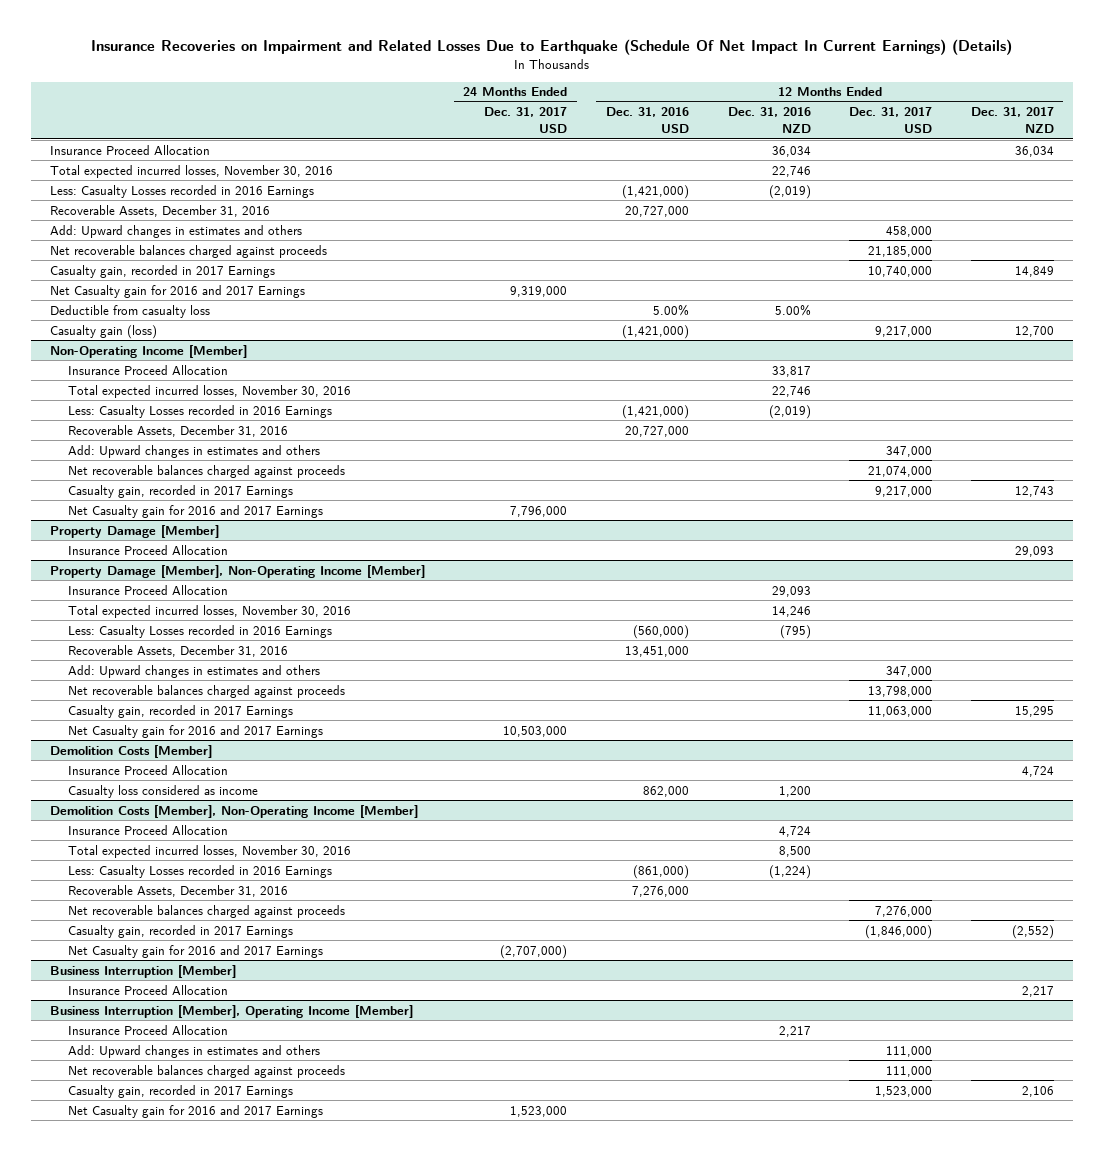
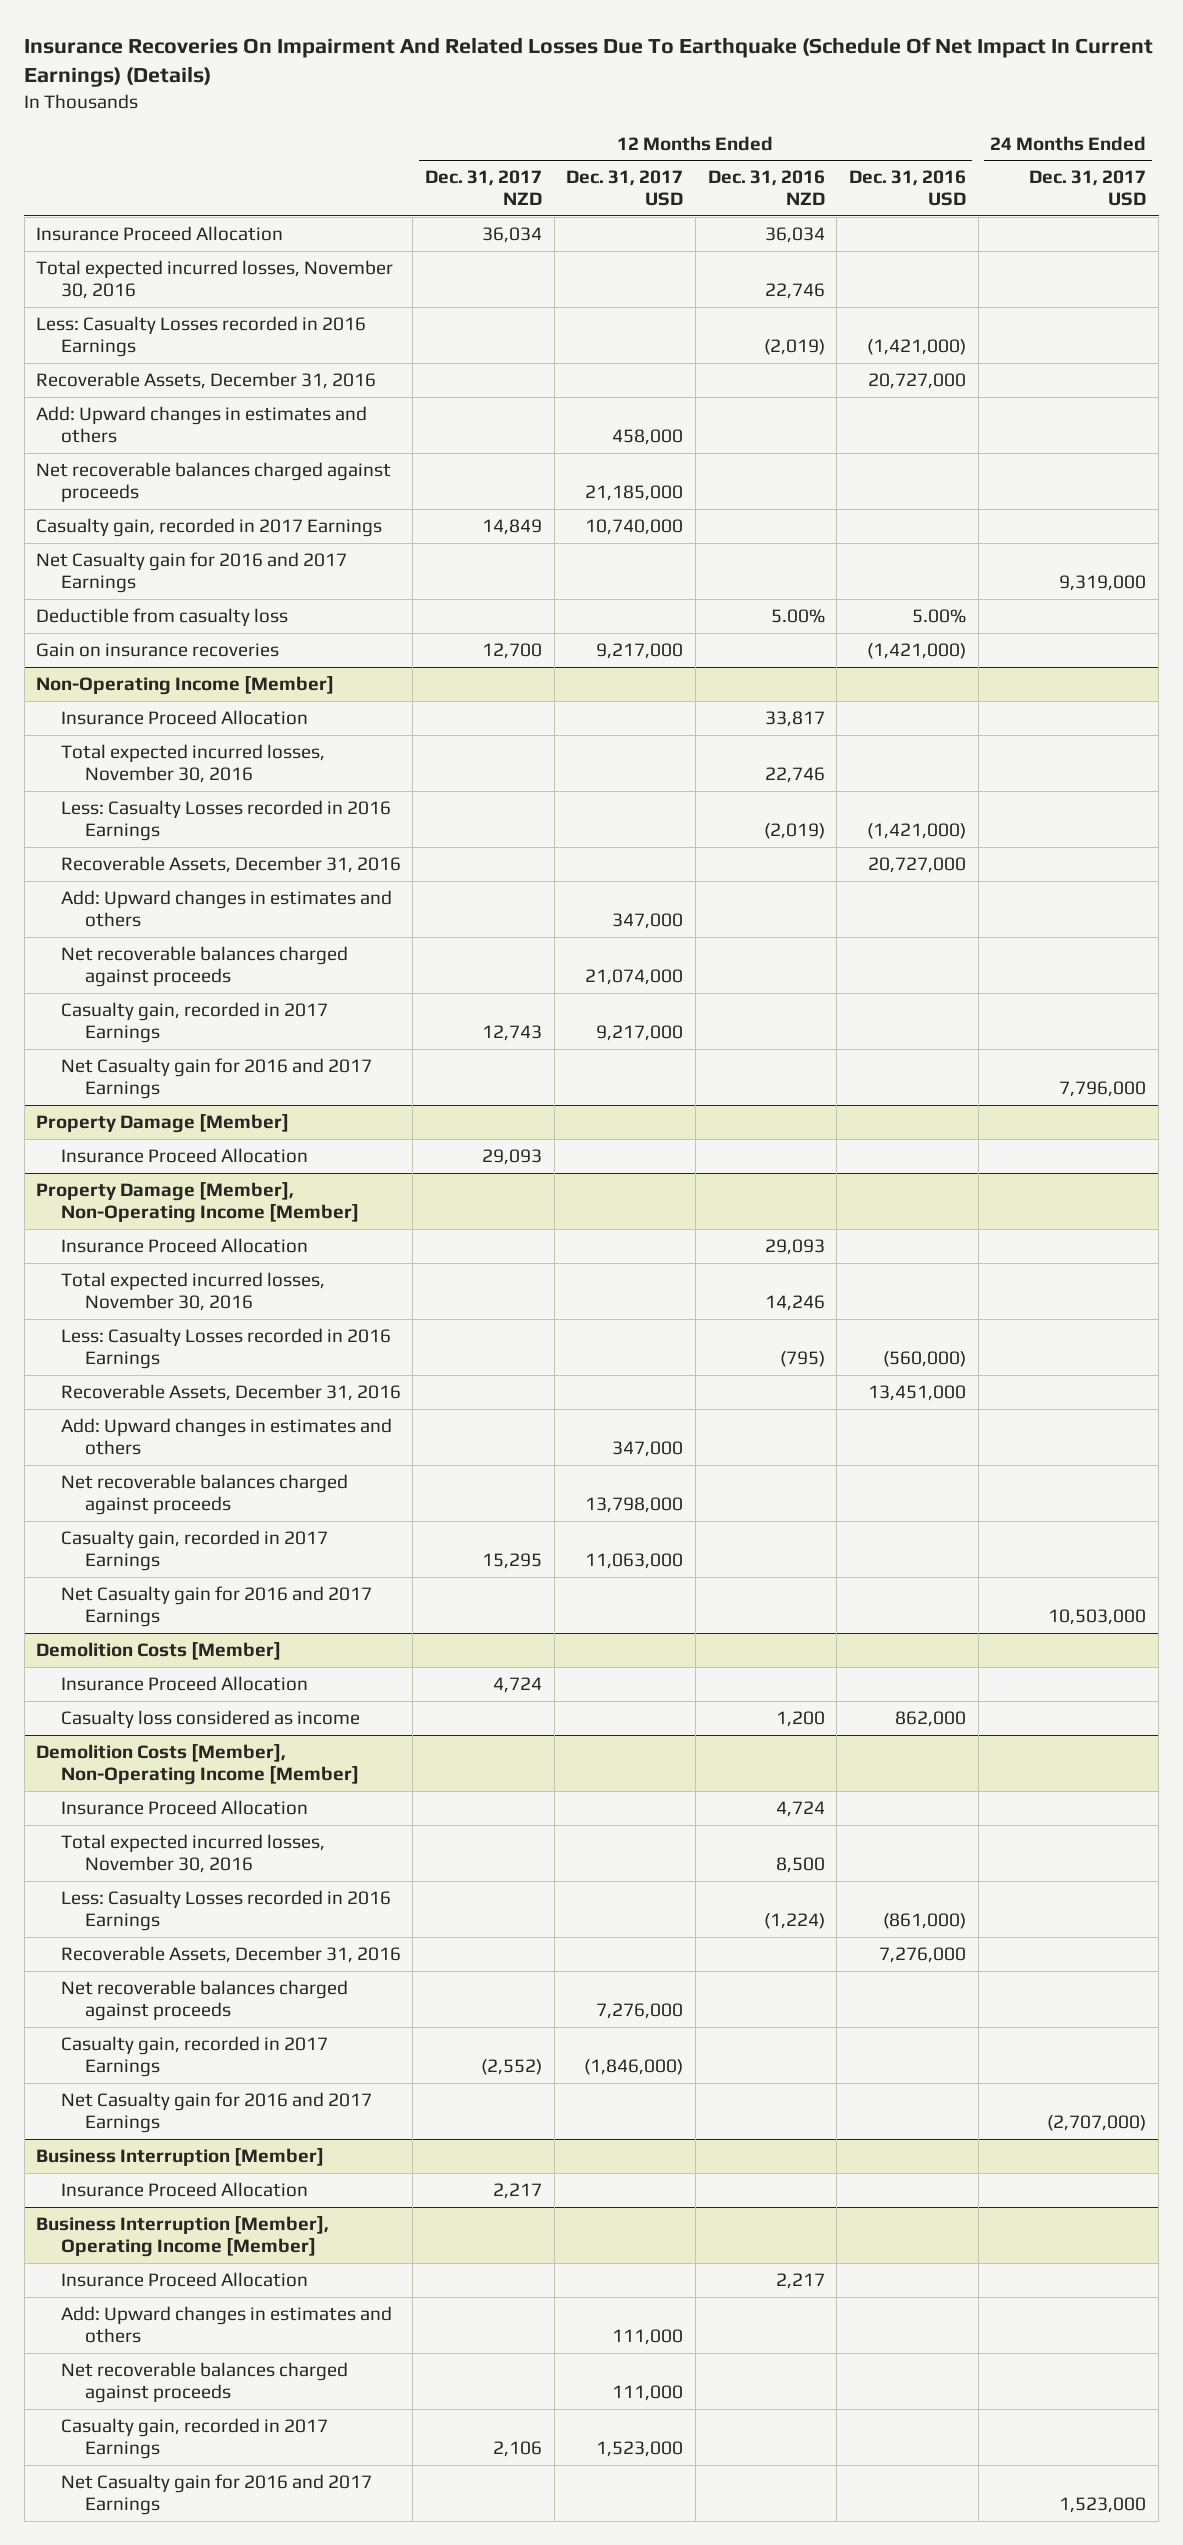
[90,38,1012,55] Insurance Recoveries on Impairment and Related Losses Due to Earthquake (Schedule Of Net Impact In Current Earnings) (Details) -> [24,37,1154,88] Insurance Recoveries On Impairment And Related Losses Due To Earthquake (Schedule Of Net Impact In Current Earnings) (Details)
[49,324,157,339] Casualty gain (loss) -> [36,642,280,657] Gain on insurance recoveries

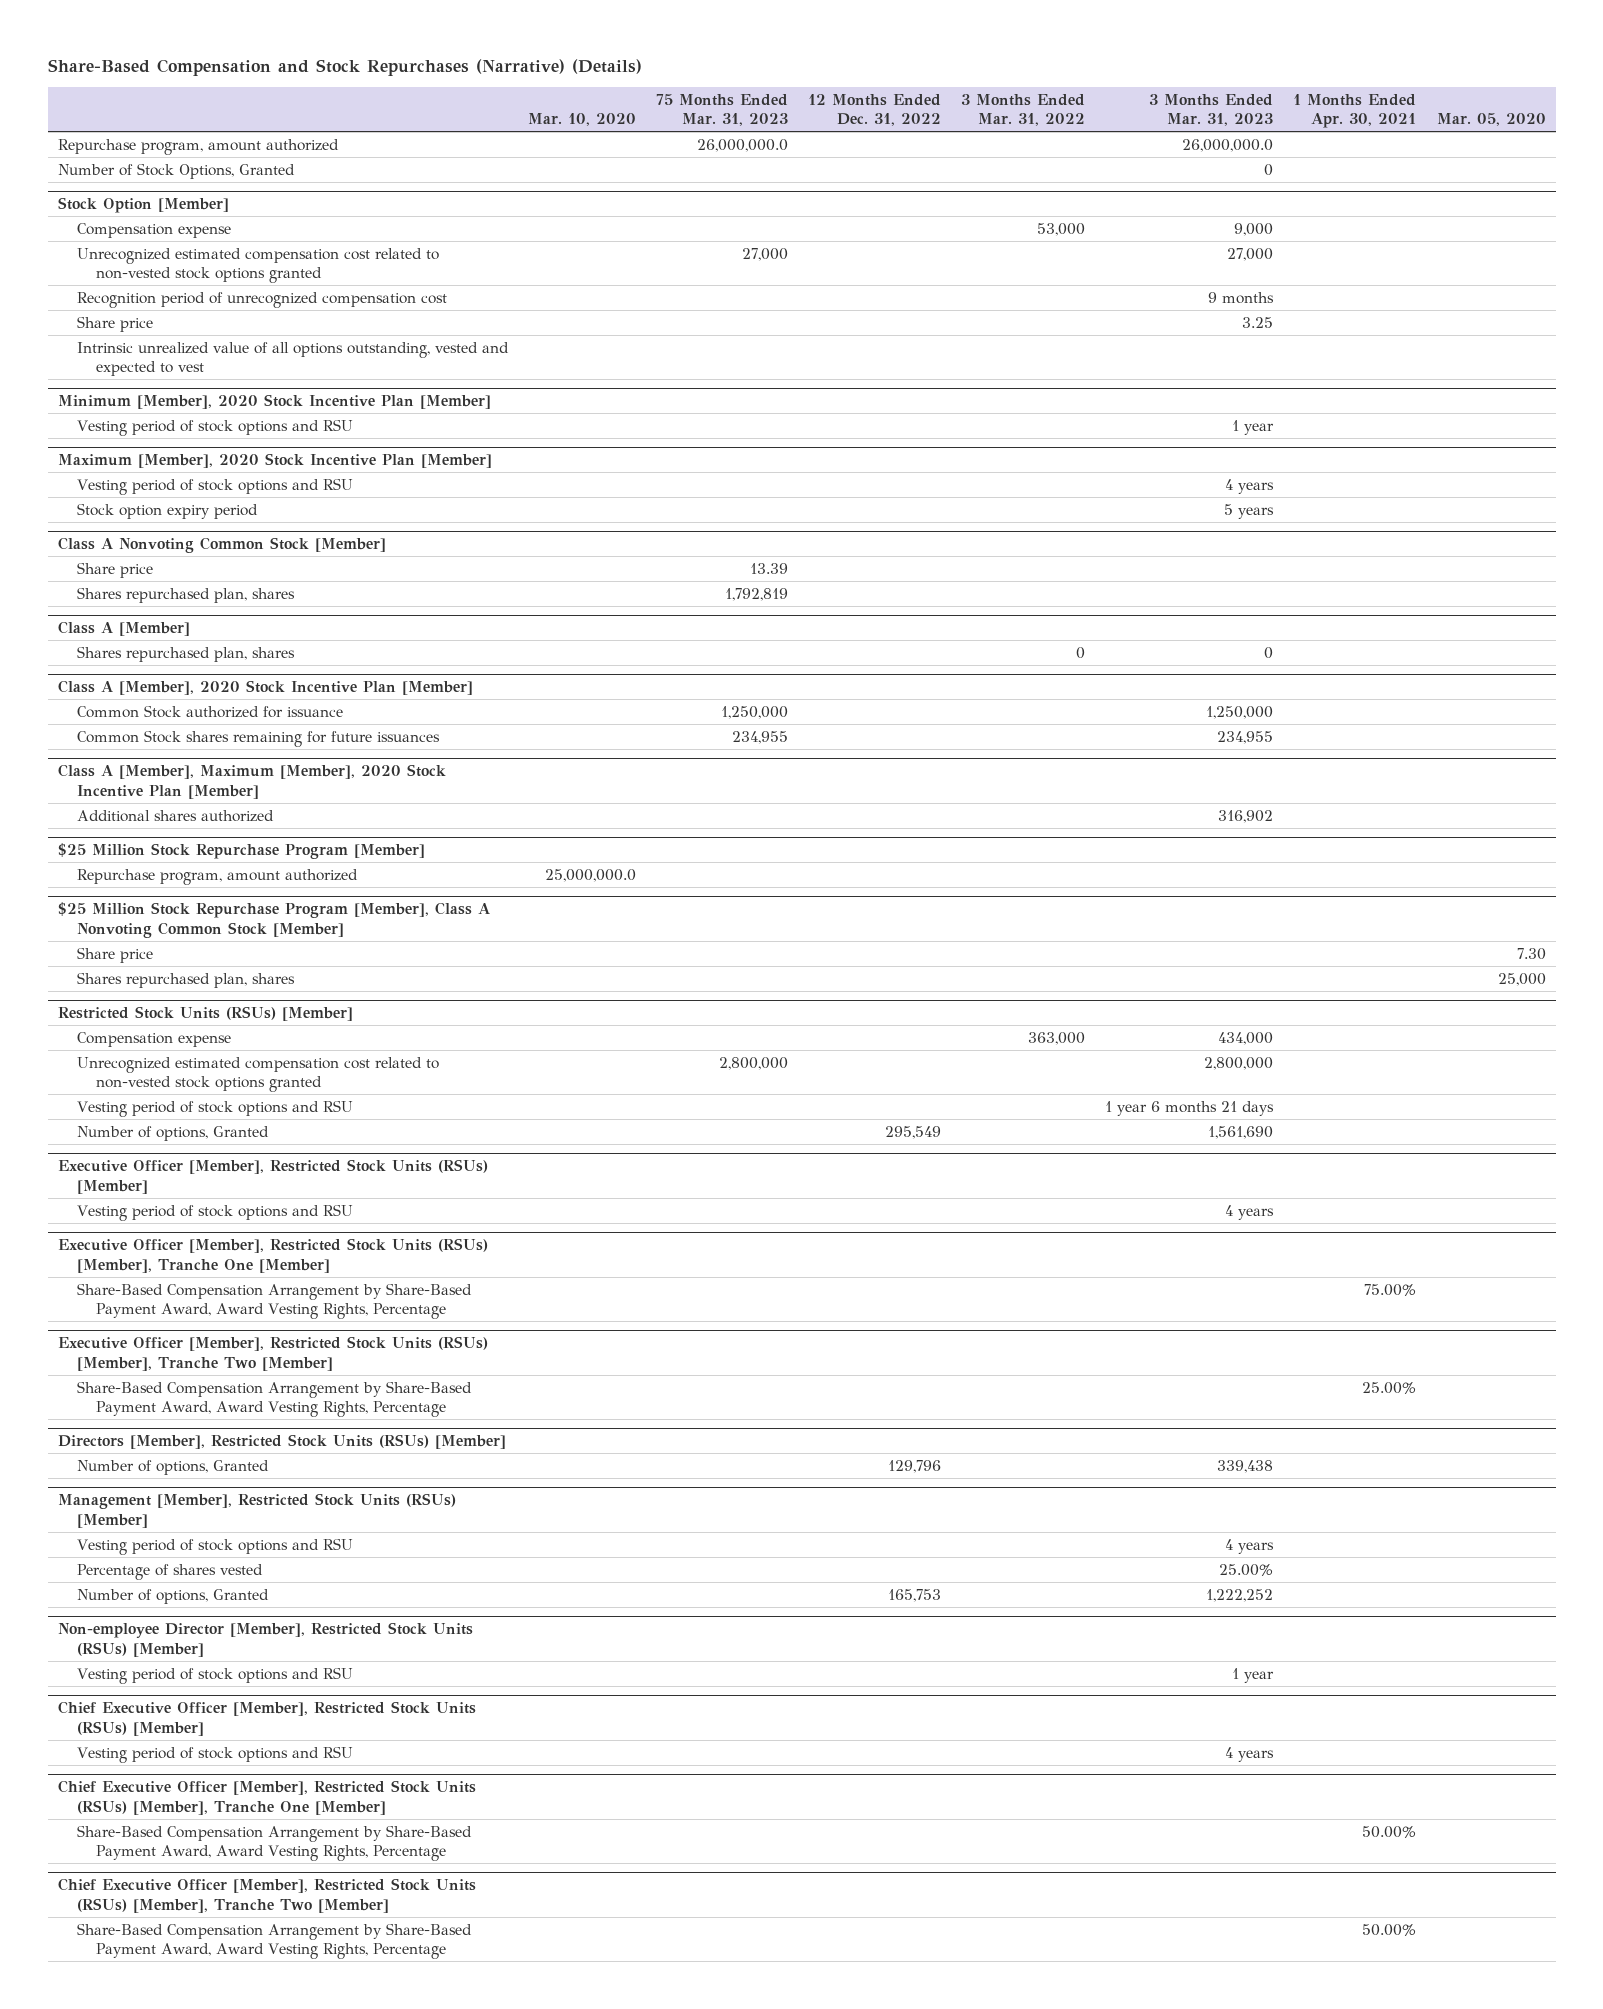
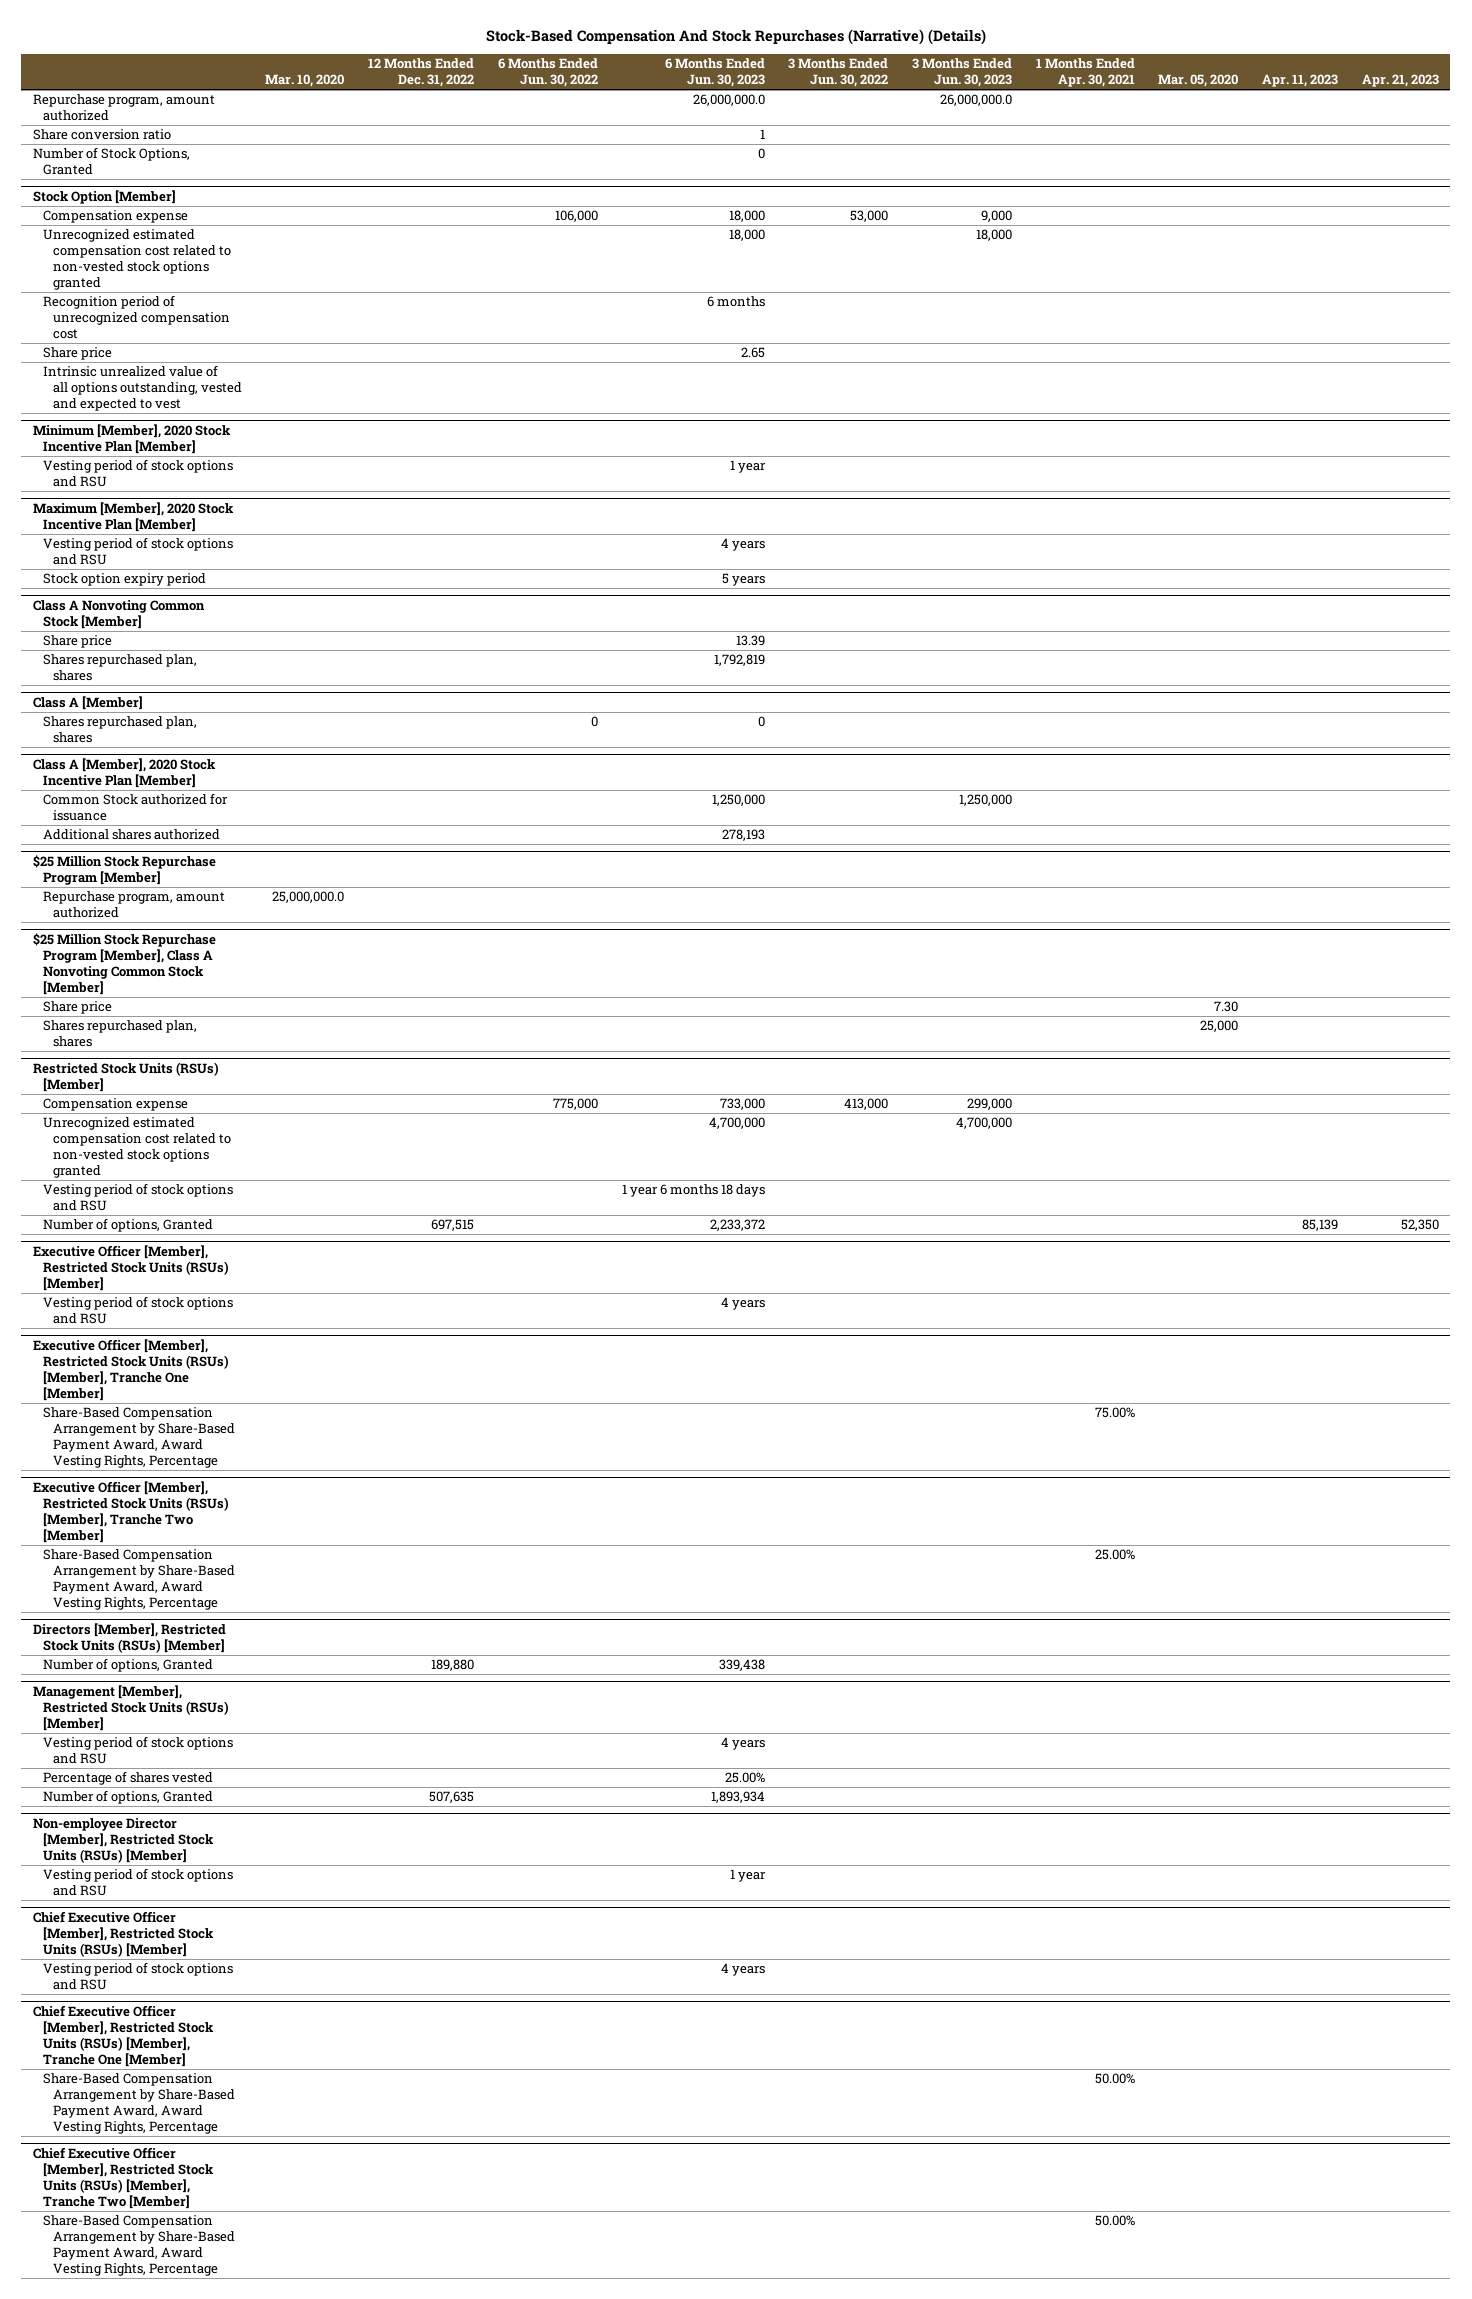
[47,58,642,76] Share-Based Compensation and Stock Repurchases (Narrative) (Details) -> [485,28,986,45] Stock-Based Compensation And Stock Repurchases (Narrative) (Details)
[656,93,789,127] 75 Months Ended Mar. 31, 2023 -> none
[961,93,1086,127] 3 Months Ended Mar. 31, 2022 -> none
[1149,93,1274,127] 3 Months Ended Mar. 31, 2023 -> none
none -> [497,57,598,87] 6 Months Ended Jun. 30, 2022
none -> [664,57,765,87] 6 Months Ended Jun. 30, 2023
none -> [788,57,889,87] 3 Months Ended Jun. 30, 2022
none -> [911,57,1012,87] 3 Months Ended Jun. 30, 2023
none -> [1261,73,1338,87] Apr. 11, 2023
none -> [1361,73,1439,87] Apr. 21, 2023
none -> [32,129,171,141] Share conversion ratio
[76,729,440,747] Common Stock shares remaining for future issuances -> none
[57,764,446,799] Class A [Member], Maximum [Member], 2020 Stock Incentive Plan [Member] -> none
[76,809,274,822] Additional shares authorized -> none
none -> [42,829,220,841] Additional shares authorized
[885,1125,942,1139] 295,549 -> [431,1219,475,1232] 697,515
[888,1459,942,1473] 129,796 -> [431,1659,475,1672] 189,880
[888,1588,942,1602] 165,753 -> [429,1791,475,1804] 507,635

